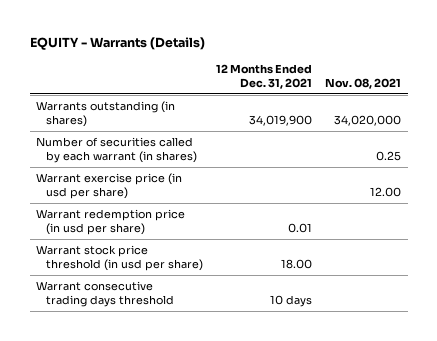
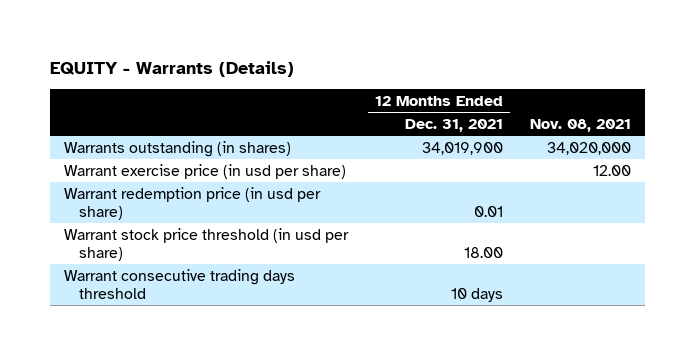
[36,137,198,163] Number of securities called by each warrant (in shares) -> none

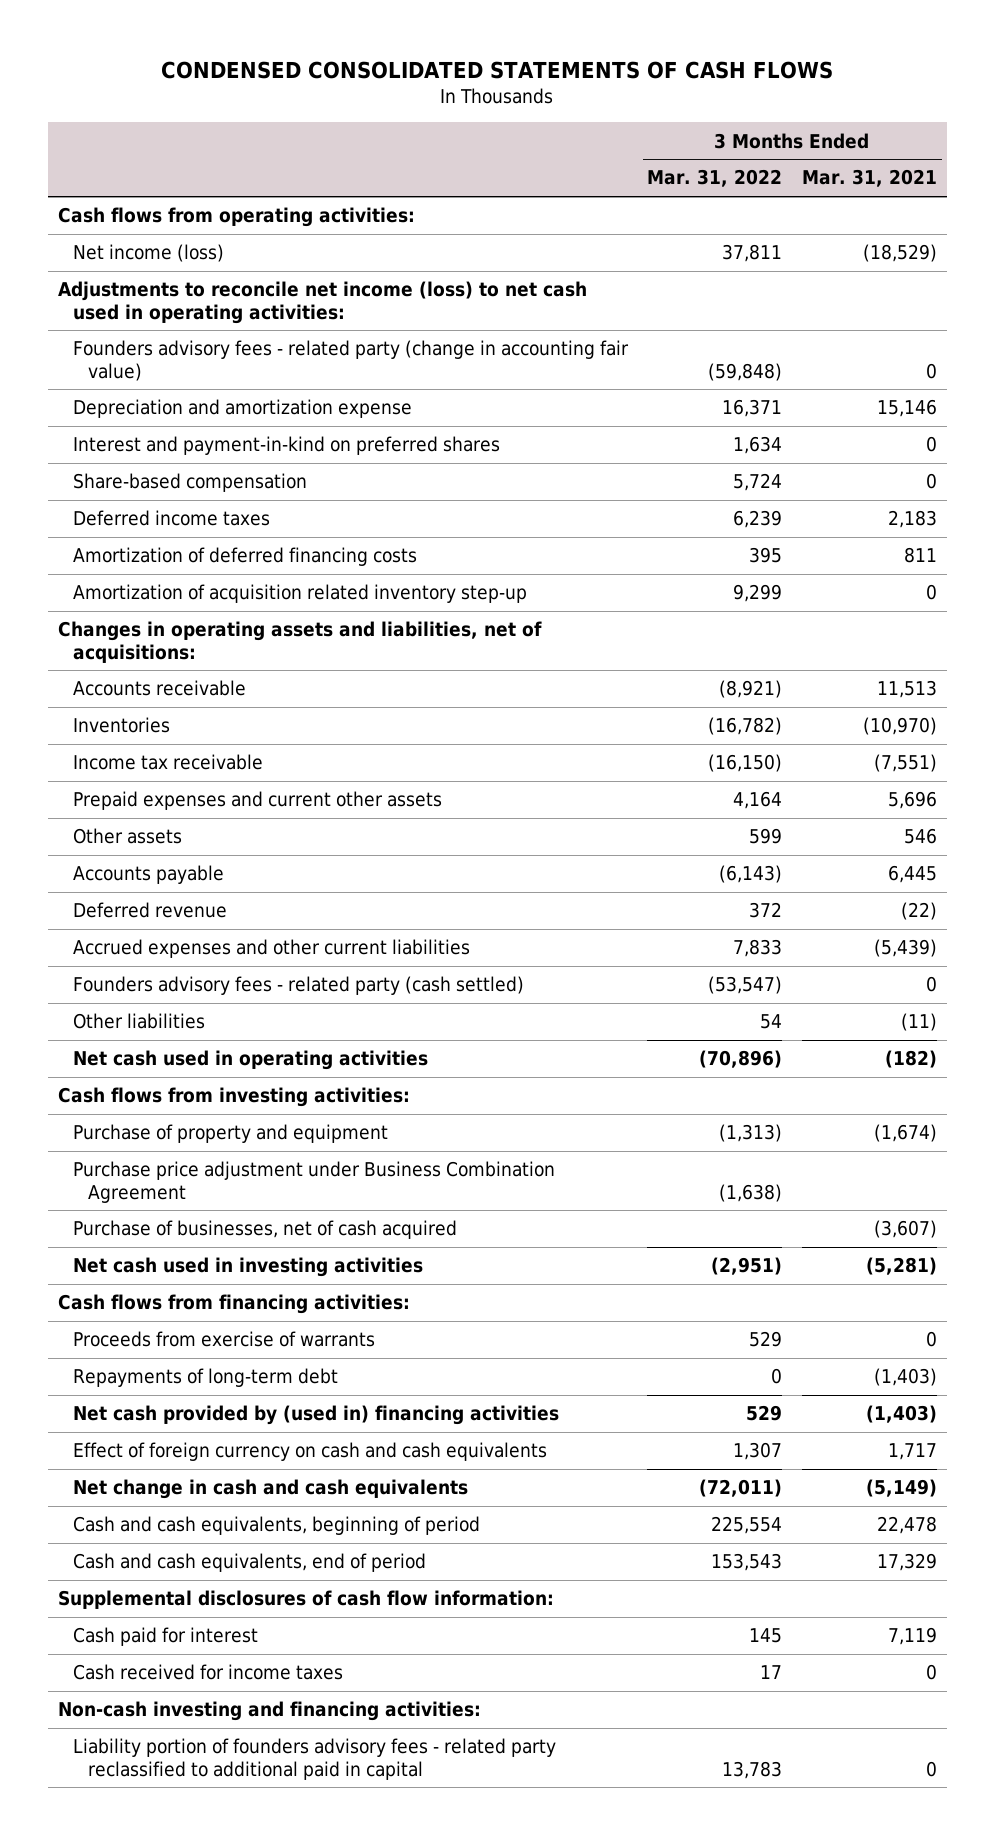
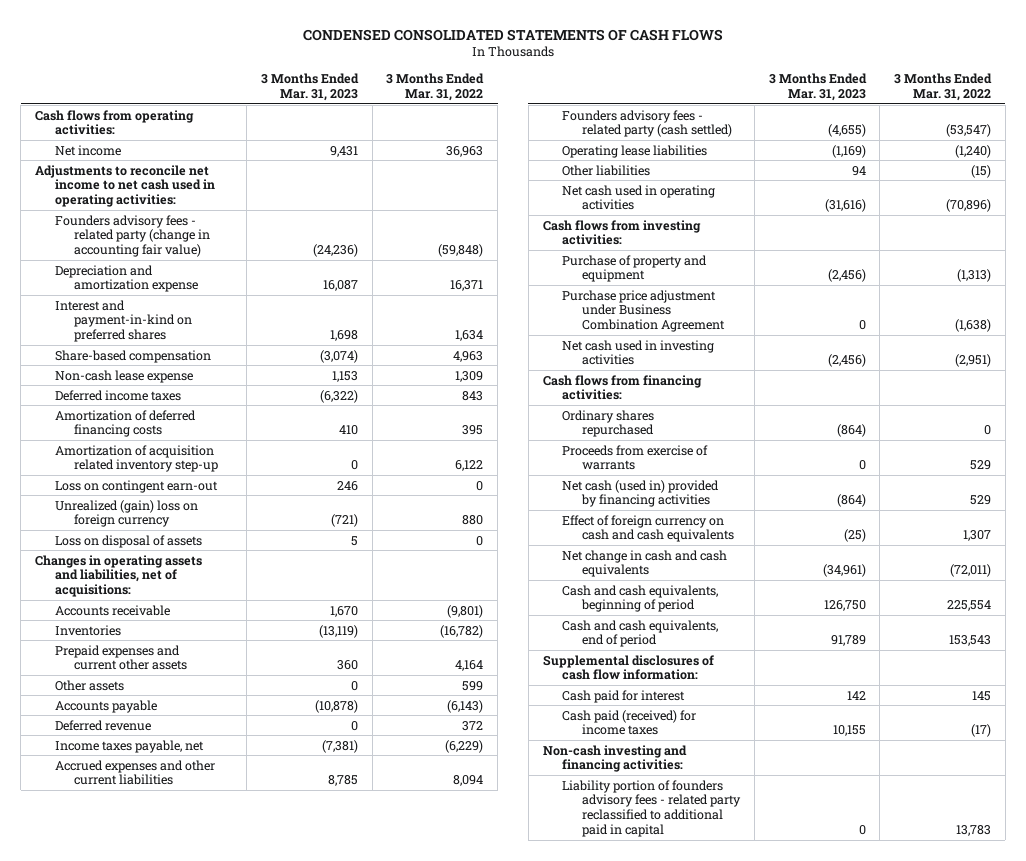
[801,169,937,188] Mar. 31, 2021 -> none
none -> [260,73,359,102] 3 Months Ended Mar. 31, 2023
[72,244,224,263] Net income (loss) -> [54,144,121,156] Net income
[722,244,783,263] 37,811 -> [446,145,484,157] 36,963
[58,281,588,324] Adjustments to reconcile net income (loss) to net cash used in operating activities: -> [35,164,215,208] Adjustments to reconcile net income to net cash used in operating activities:
[733,473,783,492] 5,724 -> [453,350,484,362] 4,963
none -> [54,369,193,383] Non-cash lease expense
[733,510,783,529] 6,239 -> [462,390,484,401] 843
[733,584,783,603] 9,299 -> [455,460,484,472] 6,122
none -> [54,479,218,493] Loss on contingent earn-out
none -> [54,499,198,528] Unrealized (gain) loss on foreign currency
none -> [54,534,202,548] Loss on disposal of assets
[719,680,783,699] (8,921) -> [447,604,484,618] (9,801)
[72,754,263,771] Income tax receivable -> none
none -> [54,739,204,753] Income taxes payable, net
[733,939,783,958] 7,833 -> [453,775,484,787] 8,094
none -> [562,144,708,158] Operating lease liabilities
[760,1014,783,1030] 54 -> [971,164,992,178] (15)
[72,1220,457,1240] Purchase of businesses, net of cash acquired -> none
none -> [562,409,655,438] Ordinary shares repurchased
[72,1368,338,1388] Repayments of long-term debt -> none
[72,1405,559,1426] Net cash provided by (used in) financing activities -> [562,479,720,508] Net cash (used in) provided by financing activities
[72,1664,343,1681] Cash received for income taxes -> [562,709,697,736] Cash paid (received) for income taxes
[760,1665,783,1680] 17 -> [971,724,992,738] (17)

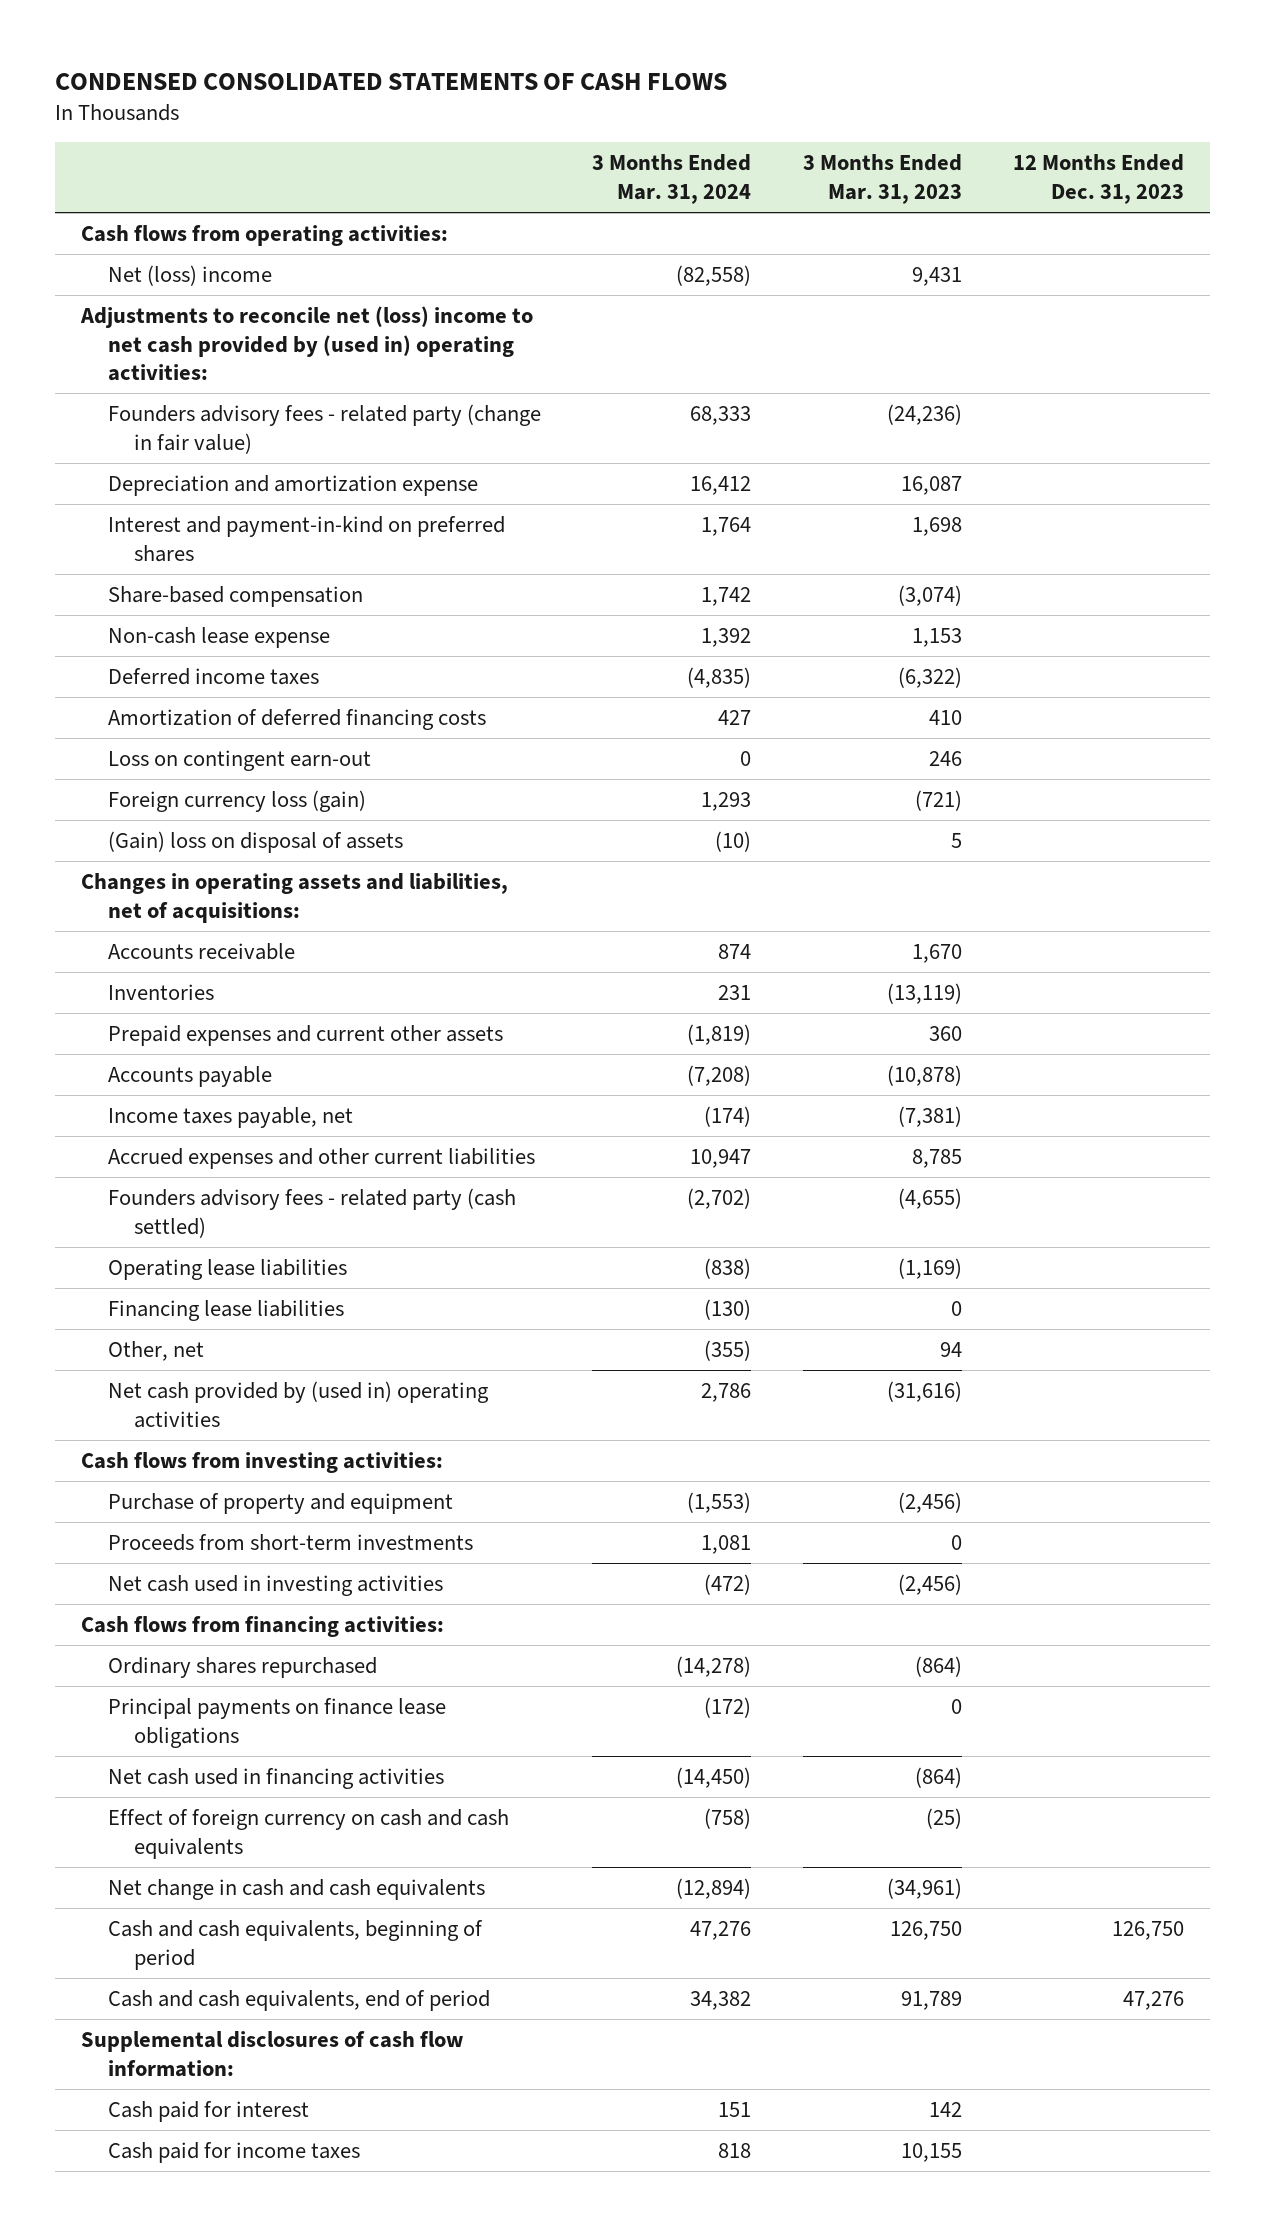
[386,73,485,102] 3 Months Ended Mar. 31, 2022 -> none
none -> [592,154,752,204] 3 Months Ended Mar. 31, 2024
none -> [1012,154,1184,204] 12 Months Ended Dec. 31, 2023
[54,144,121,156] Net income -> [107,264,272,286] Net (loss) income
[35,164,215,208] Adjustments to reconcile net income to net cash used in operating activities: -> [79,305,533,382] Adjustments to reconcile net (loss) income to net cash provided by (used in) operating activities:
[54,214,211,258] Founders advisory fees - related party (change in accounting fair value) -> [107,403,541,454] Founders advisory fees - related party (change in fair value)
[54,444,219,473] Amortization of acquisition related inventory step-up -> none
[54,499,198,528] Unrealized (gain) loss on foreign currency -> [107,789,366,812] Foreign currency loss (gain)
[54,534,202,548] Loss on disposal of assets -> [107,830,403,853] (Gain) loss on disposal of assets
[54,679,124,691] Other assets -> none
[54,719,151,731] Deferred revenue -> none
[562,164,651,176] Other liabilities -> none
none -> [107,1299,344,1321] Financing lease liabilities
none -> [107,1340,204,1361] Other, net
[562,184,716,211] Net cash used in operating activities -> [107,1380,489,1428] Net cash provided by (used in) operating activities
[562,289,725,333] Purchase price adjustment under Business Combination Agreement -> none
none -> [107,1533,473,1551] Proceeds from short-term investments
[562,444,709,471] Proceeds from exercise of warrants -> none
none -> [107,1697,446,1748] Principal payments on finance lease obligations
[562,479,720,508] Net cash (used in) provided by financing activities -> [107,1767,444,1789] Net cash used in financing activities
[542,744,687,773] Non-cash investing and financing activities: -> none
[562,779,741,837] Liability portion of founders advisory fees - related party reclassified to additional paid in capital -> none
[562,709,697,736] Cash paid (received) for income taxes -> [107,2141,360,2163] Cash paid for income taxes

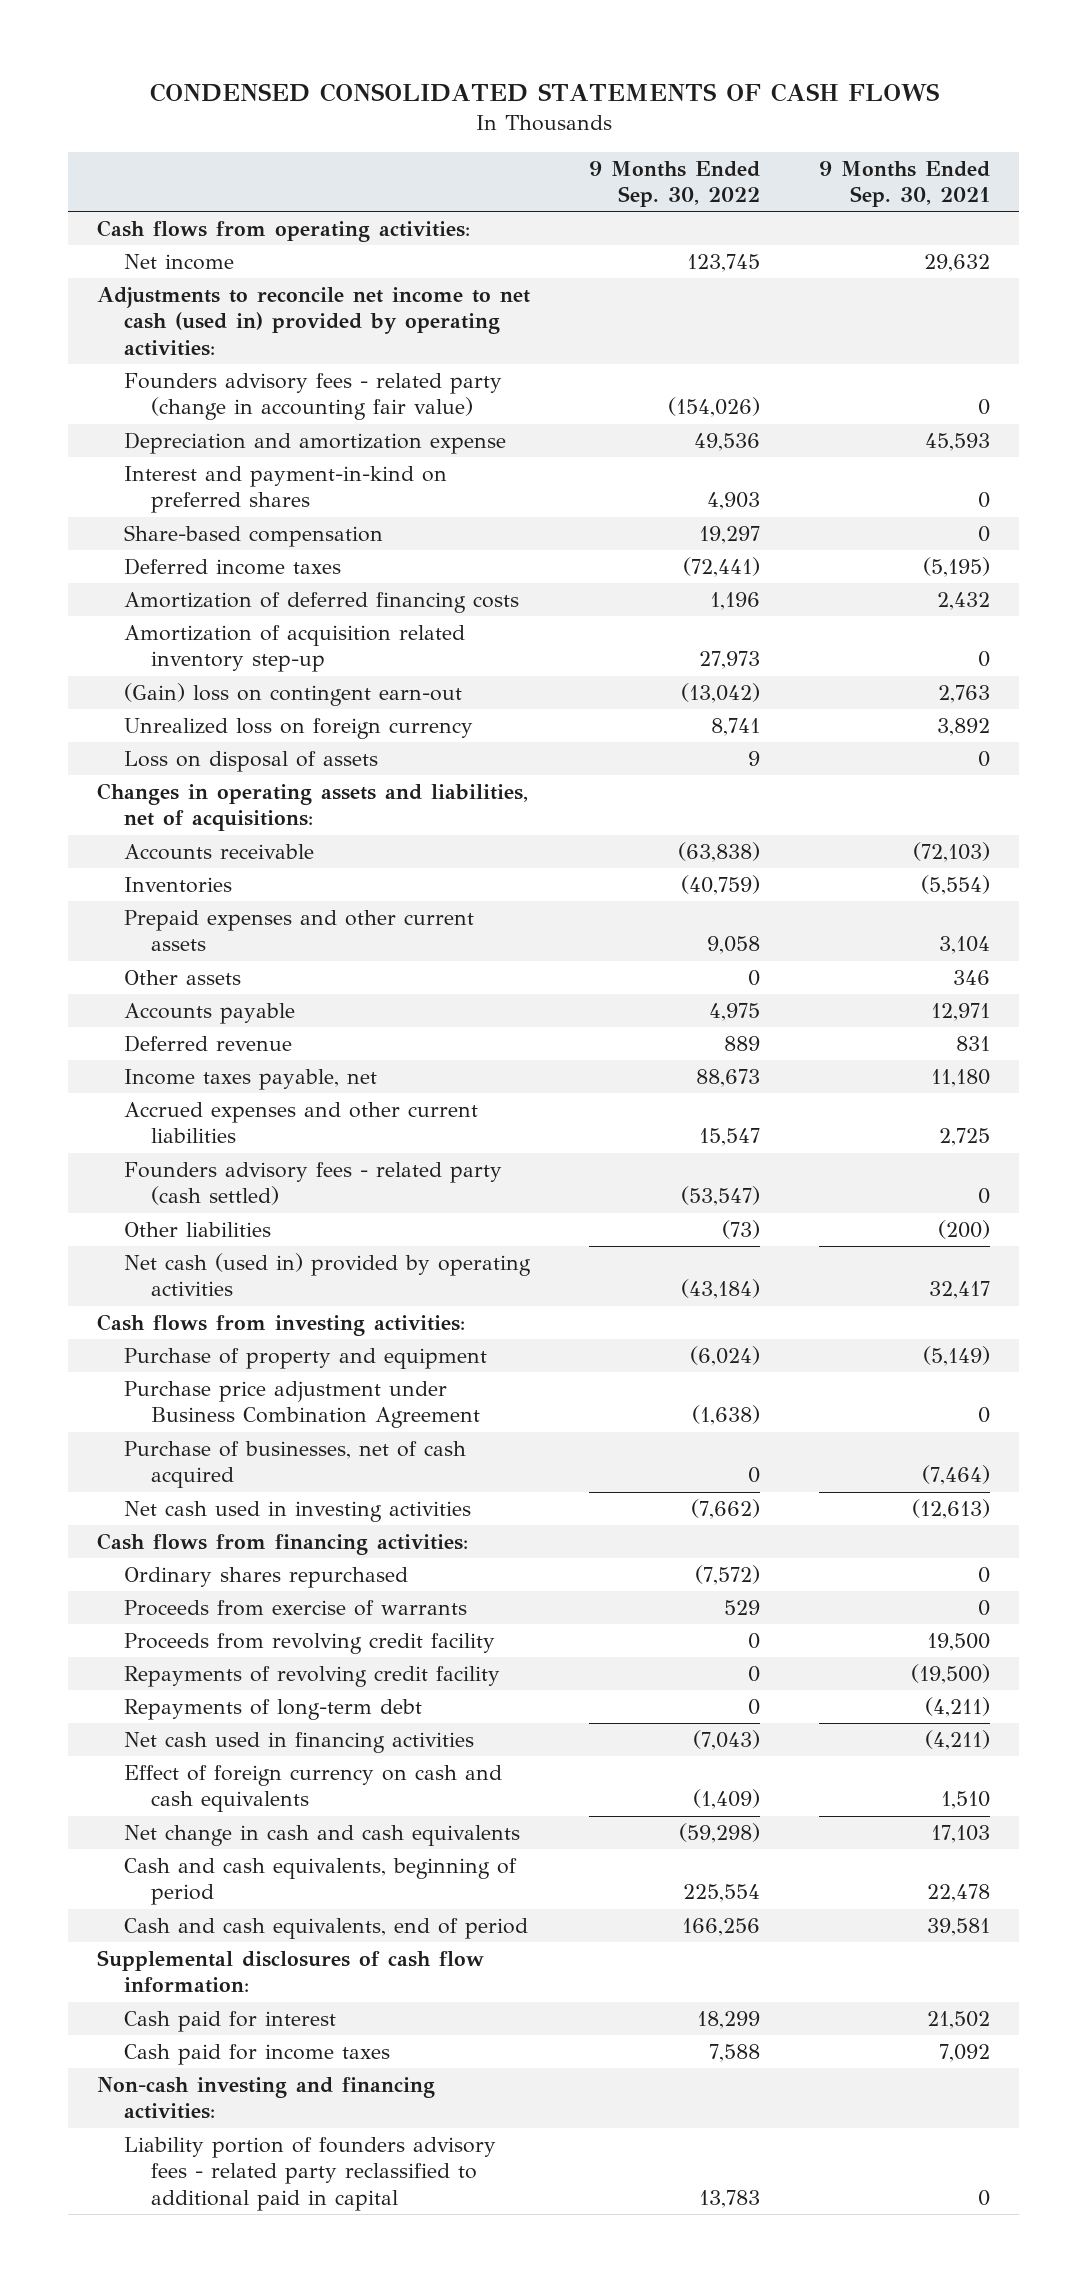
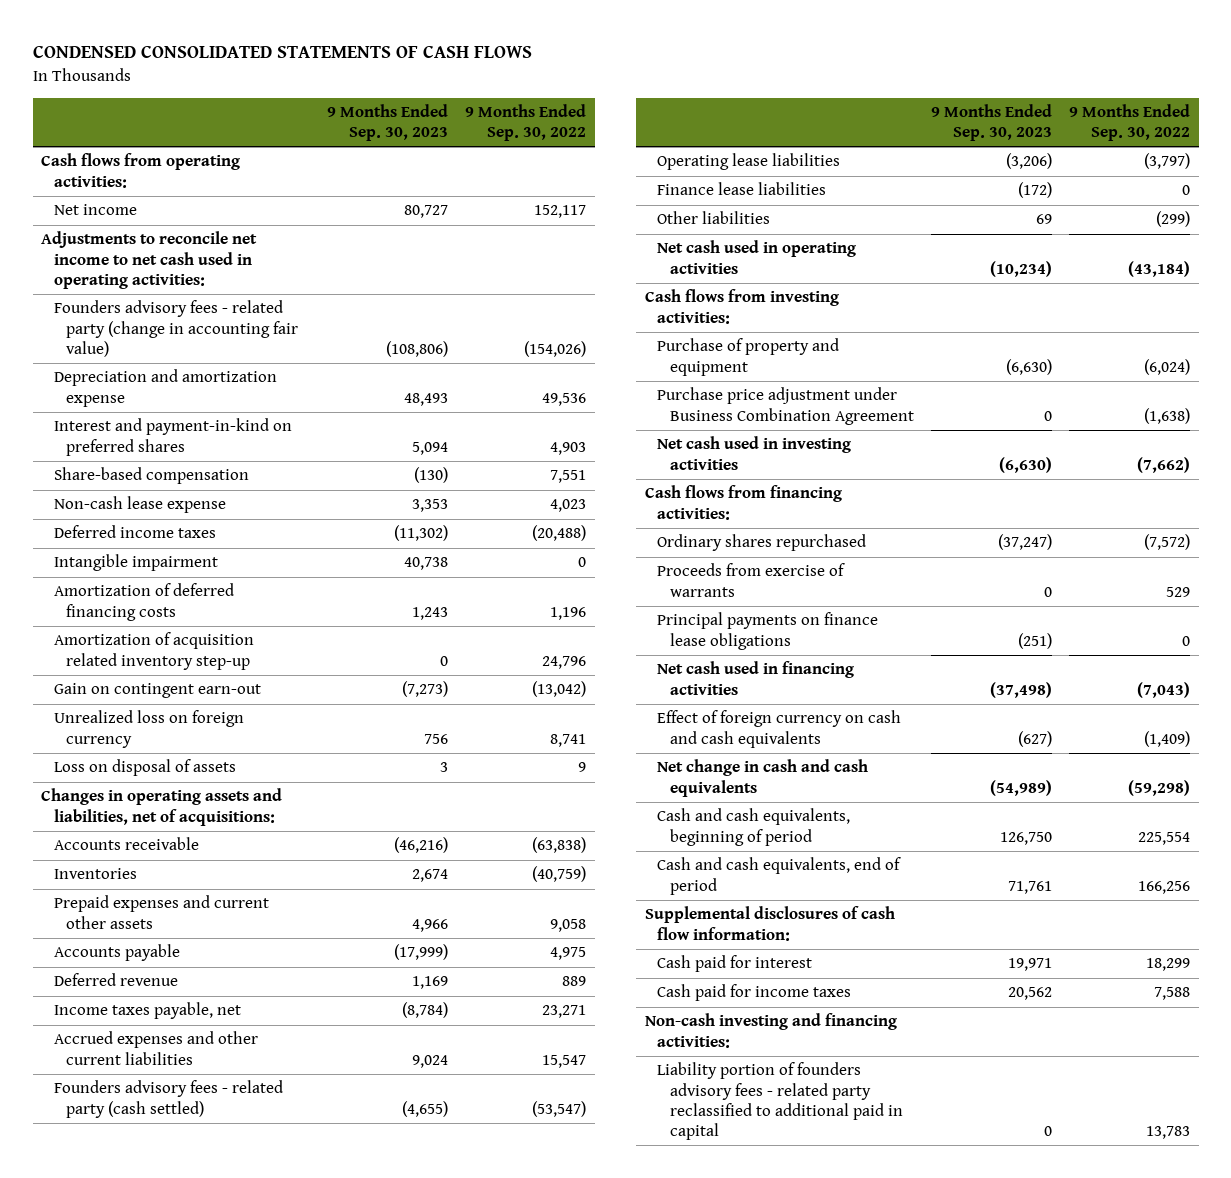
[818,160,990,208] 9 Months Ended Sep. 30, 2021 -> none
none -> [327,104,449,142] 9 Months Ended Sep. 30, 2023
[687,254,761,273] 123,745 -> [534,205,587,219] 152,117
[97,287,531,356] Adjustments to reconcile net income to net cash (used in) provided by operating activities: -> [41,231,258,289] Adjustments to reconcile net income to net cash used in operating activities:
[699,526,761,545] 19,297 -> [550,470,587,484] 7,551
none -> [53,496,226,514] Non-cash lease expense
[683,557,761,578] (72,441) -> [532,525,587,542] (20,488)
none -> [53,554,218,572] Intangible impairment
[699,651,761,670] 27,973 -> [542,655,587,669] 24,796
[124,683,463,707] (Gain) loss on contingent earn-out -> [53,683,261,699] Gain on contingent earn-out
[124,970,242,986] Other assets -> none
[124,910,475,952] Prepaid expenses and other current assets -> [53,895,269,929] Prepaid expenses and current other assets
[696,1069,761,1088] 88,673 -> [542,1005,587,1019] 23,271
none -> [657,153,841,171] Operating lease liabilities
none -> [657,182,827,196] Finance lease liabilities
[722,1220,761,1240] (73) -> [1156,211,1191,228] (299)
[124,1253,532,1297] Net cash (used in) provided by operating activities -> [657,240,857,274] Net cash used in operating activities
[124,1441,467,1489] Purchase of businesses, net of cash acquired -> none
[124,1633,496,1655] Proceeds from revolving credit facility -> none
[124,1666,501,1688] Repayments of revolving credit facility -> none
[124,1699,423,1721] Repayments of long-term debt -> none
none -> [657,612,879,650] Principal payments on finance lease obligations

